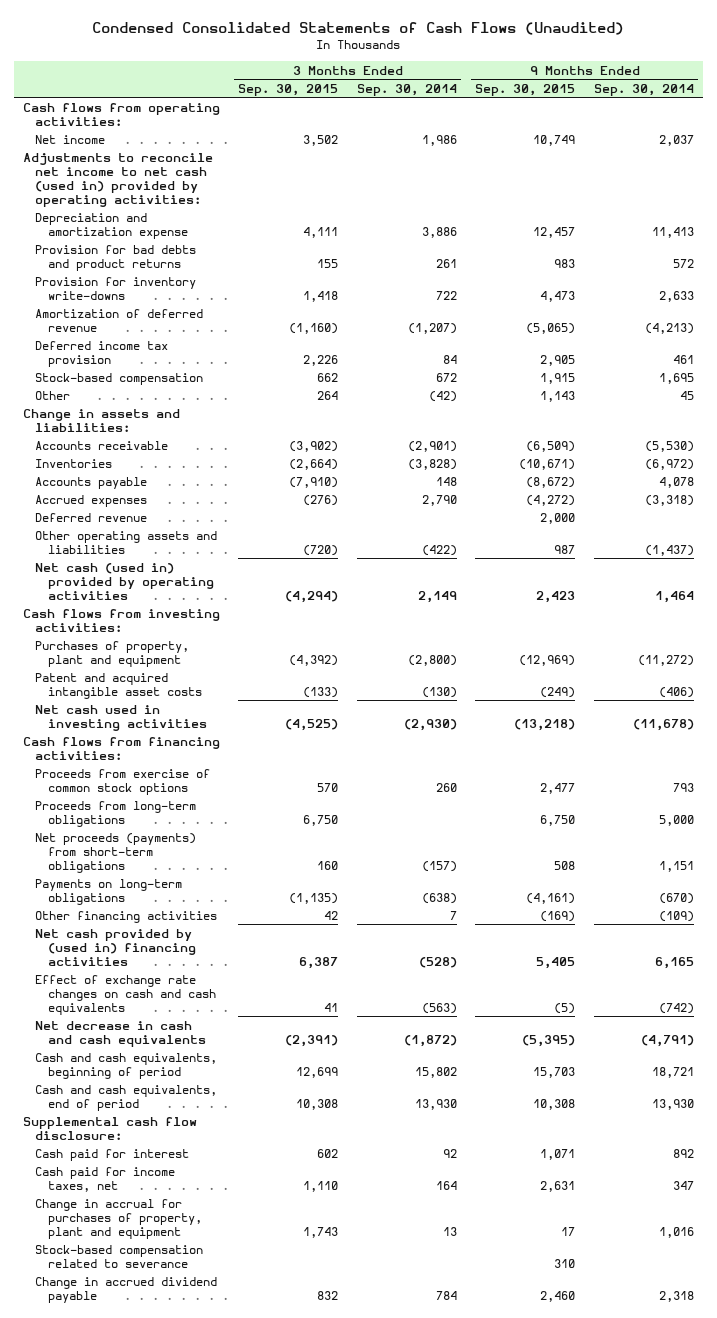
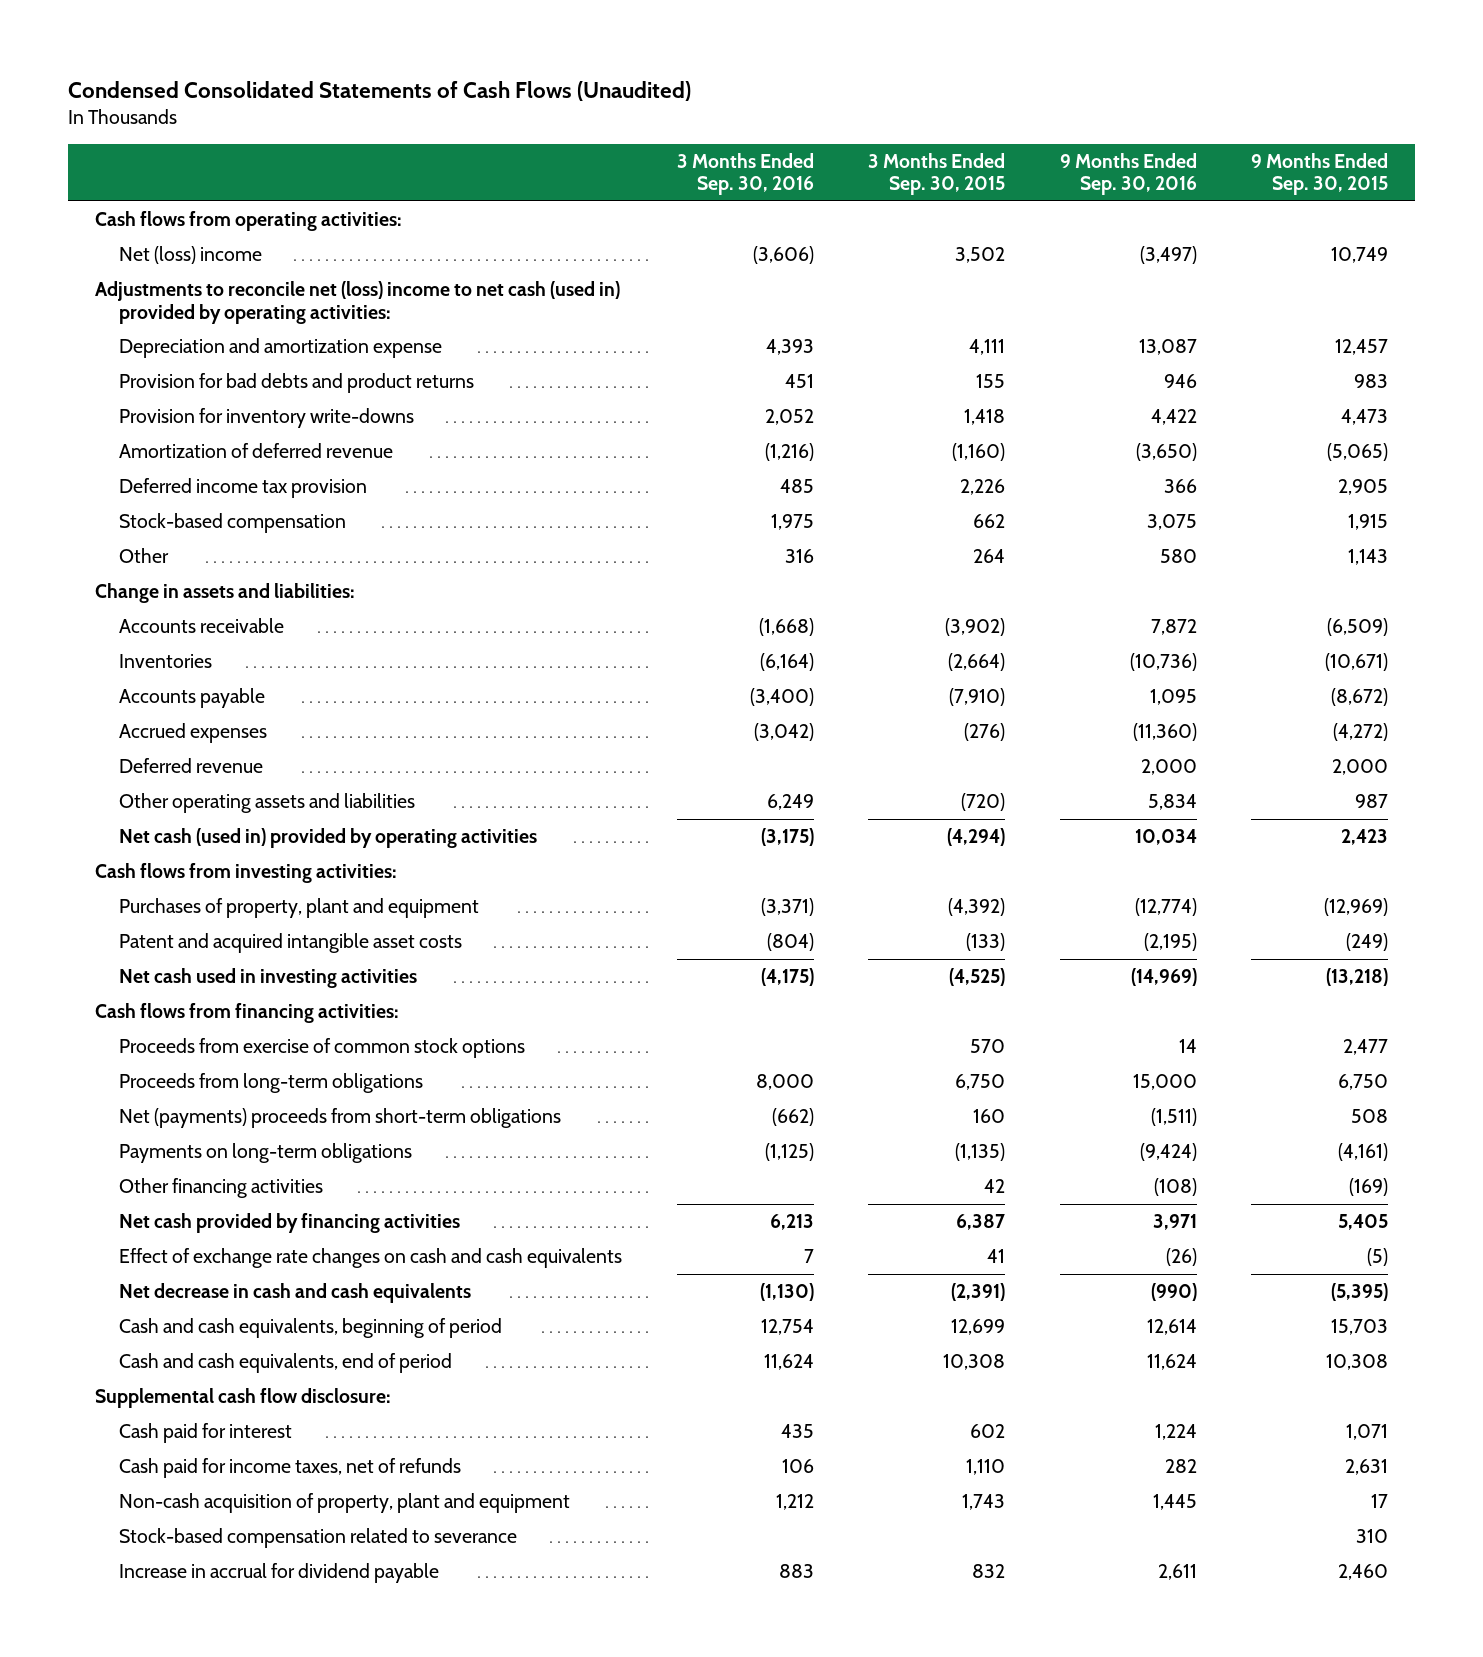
[356,83,457,96] Sep. 30, 2014 -> none
[593,83,694,96] Sep. 30, 2014 -> none
none -> [676,152,814,196] 3 Months Ended Sep. 30, 2016
none -> [1059,152,1197,196] 9 Months Ended Sep. 30, 2016
[35,134,106,144] Net income -> [119,246,263,265] Net (loss) income
[23,152,214,208] Adjustments to reconcile net income to net cash (used in) provided by operating activities: -> [94,281,620,324] Adjustments to reconcile net (loss) income to net cash (used in) provided by operating activities:
[35,832,197,873] Net proceeds (payments) from short-term obligations -> [119,1108,562,1129] Net (payments) proceeds from short-term obligations
[35,928,196,966] Net cash provided by (used in) financing activities -> [119,1213,461,1234] Net cash provided by financing activities
[35,1166,176,1192] Cash paid for income taxes, net -> [119,1458,462,1479] Cash paid for income taxes, net of refunds
[35,1198,202,1239] Change in accrual for purchases of property, plant and equipment -> [119,1493,571,1514] Non-cash acquisition of property, plant and equipment
[35,1276,218,1303] Change in accrued dividend payable -> [119,1563,440,1584] Increase in accrual for dividend payable

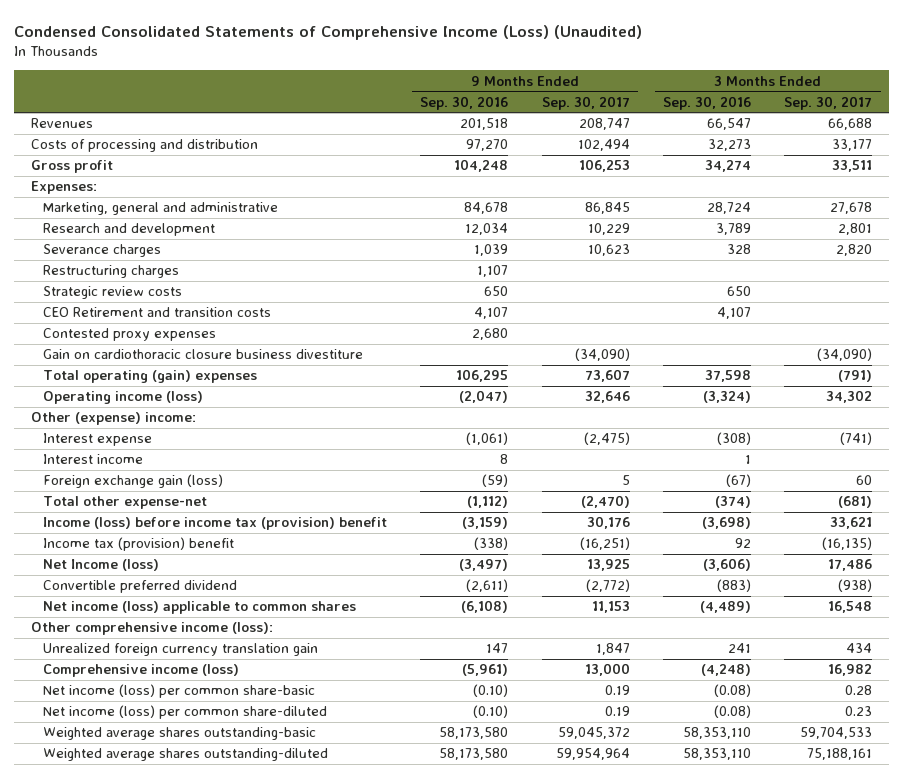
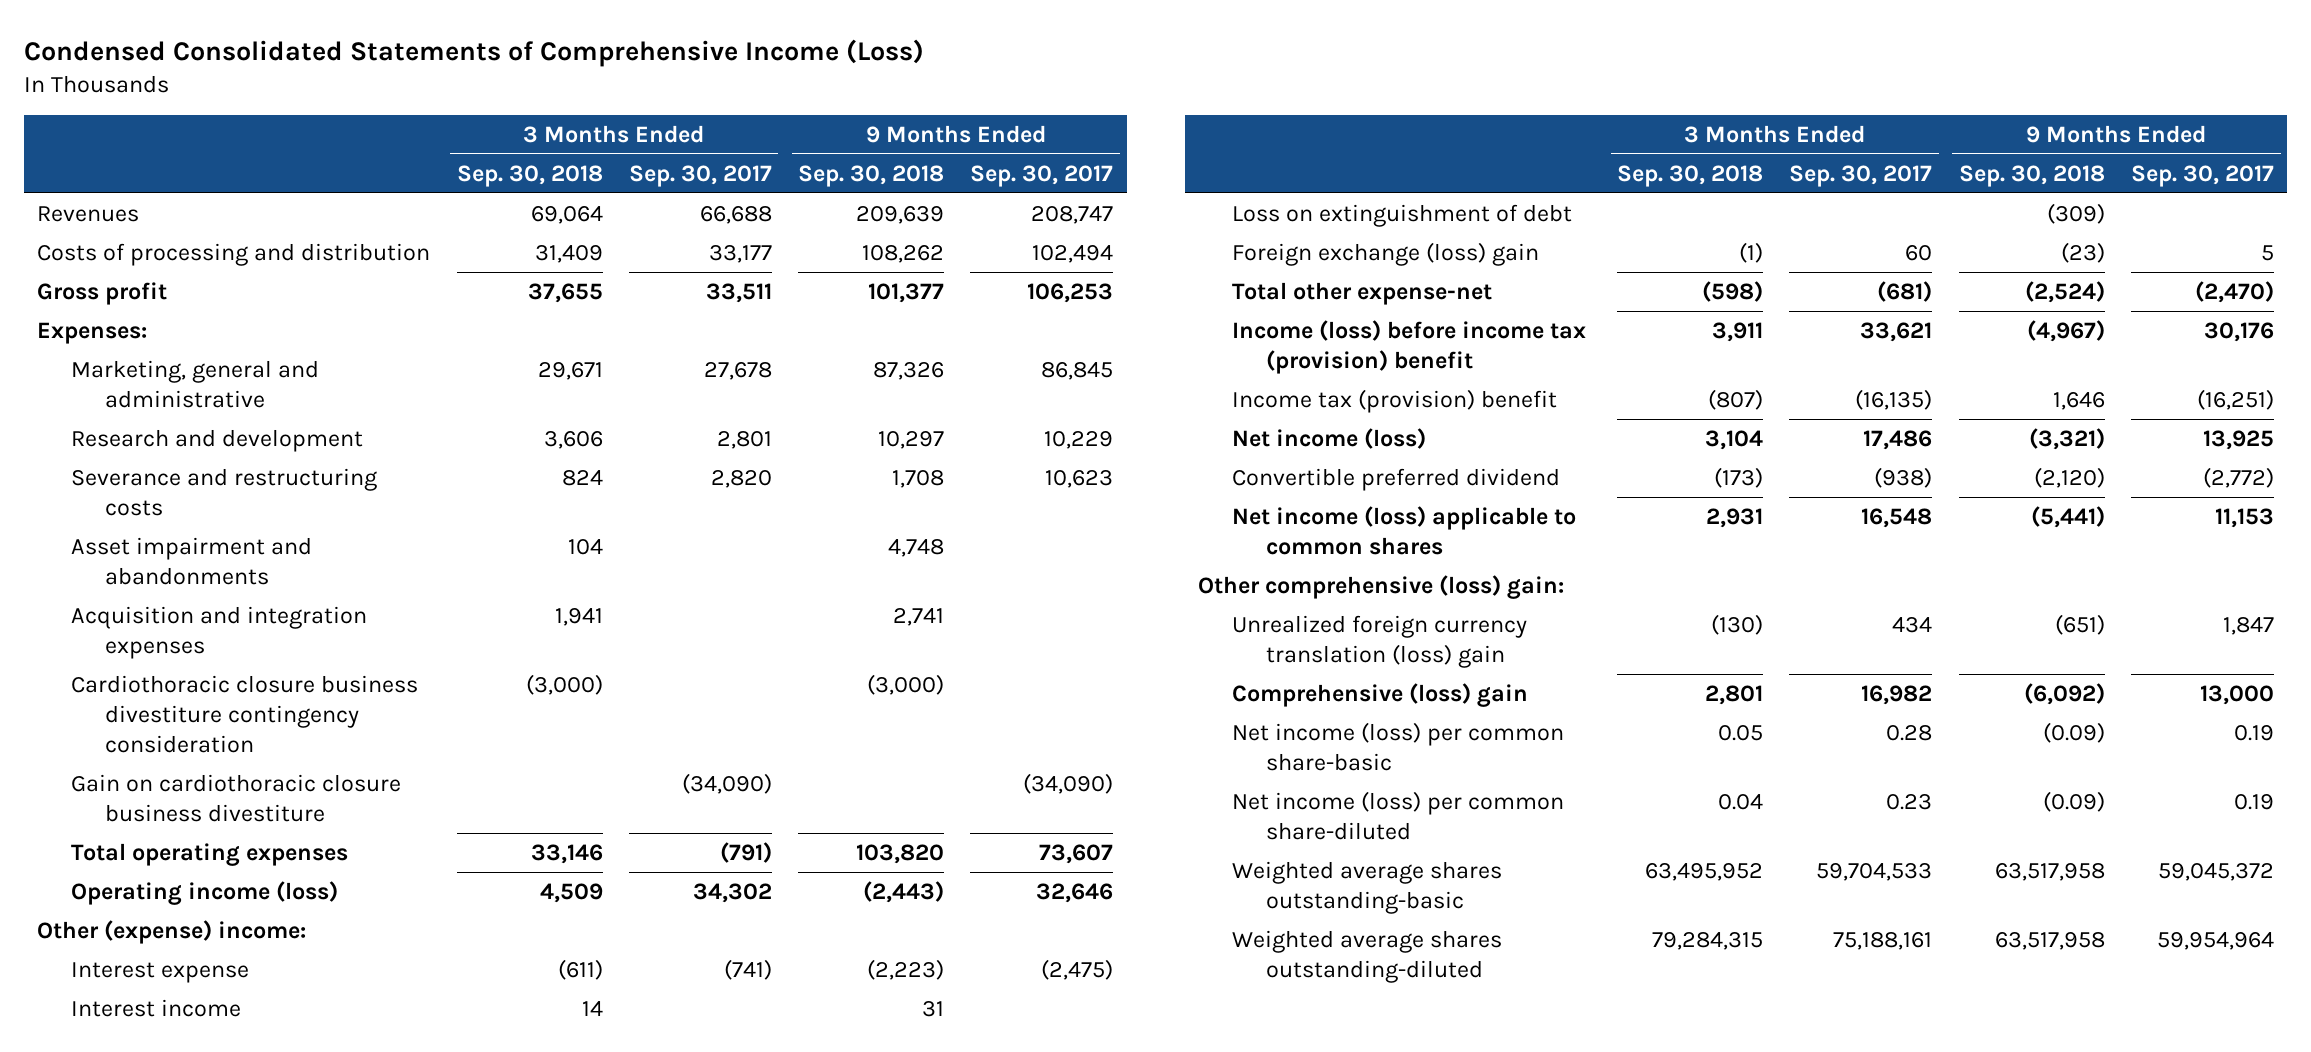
[14,24,643,40] Condensed Consolidated Statements of Comprehensive Income (Loss) (Unaudited) -> [24,39,925,68] Condensed Consolidated Statements of Comprehensive Income (Loss)
[420,95,509,110] Sep. 30, 2016 -> none
[663,95,752,110] Sep. 30, 2016 -> none
none -> [456,164,603,187] Sep. 30, 2018
none -> [798,164,945,187] Sep. 30, 2018
[42,265,179,279] Restructuring charges -> none
[42,286,182,300] Strategic review costs -> none
[42,307,271,318] CEO Retirement and transition costs -> none
[42,328,216,342] Contested proxy expenses -> none
[42,244,161,258] Severance charges -> [71,467,378,516] Severance and restructuring costs
none -> [71,536,313,585] Asset impairment and abandonments
none -> [71,605,368,659] Acquisition and integration expenses
none -> [71,674,419,753] Cardiothoracic closure business divestiture contingency consideration
[42,370,257,384] Total operating (gain) expenses -> [71,842,349,866] Total operating expenses
none -> [1231,203,1572,227] Loss on extinguishment of debt
[42,474,223,489] Foreign exchange gain (loss) -> [1231,241,1539,266] Foreign exchange (loss) gain
[42,559,159,572] Net Income (loss) -> [1231,427,1426,449] Net income (loss)
[31,622,274,636] Other comprehensive income (loss): -> [1197,574,1564,599] Other comprehensive (loss) gain:
[42,643,318,657] Unrealized foreign currency translation gain -> [1231,614,1527,668] Unrealized foreign currency translation (loss) gain
[42,664,239,678] Comprehensive income (loss) -> [1231,682,1528,707] Comprehensive (loss) gain

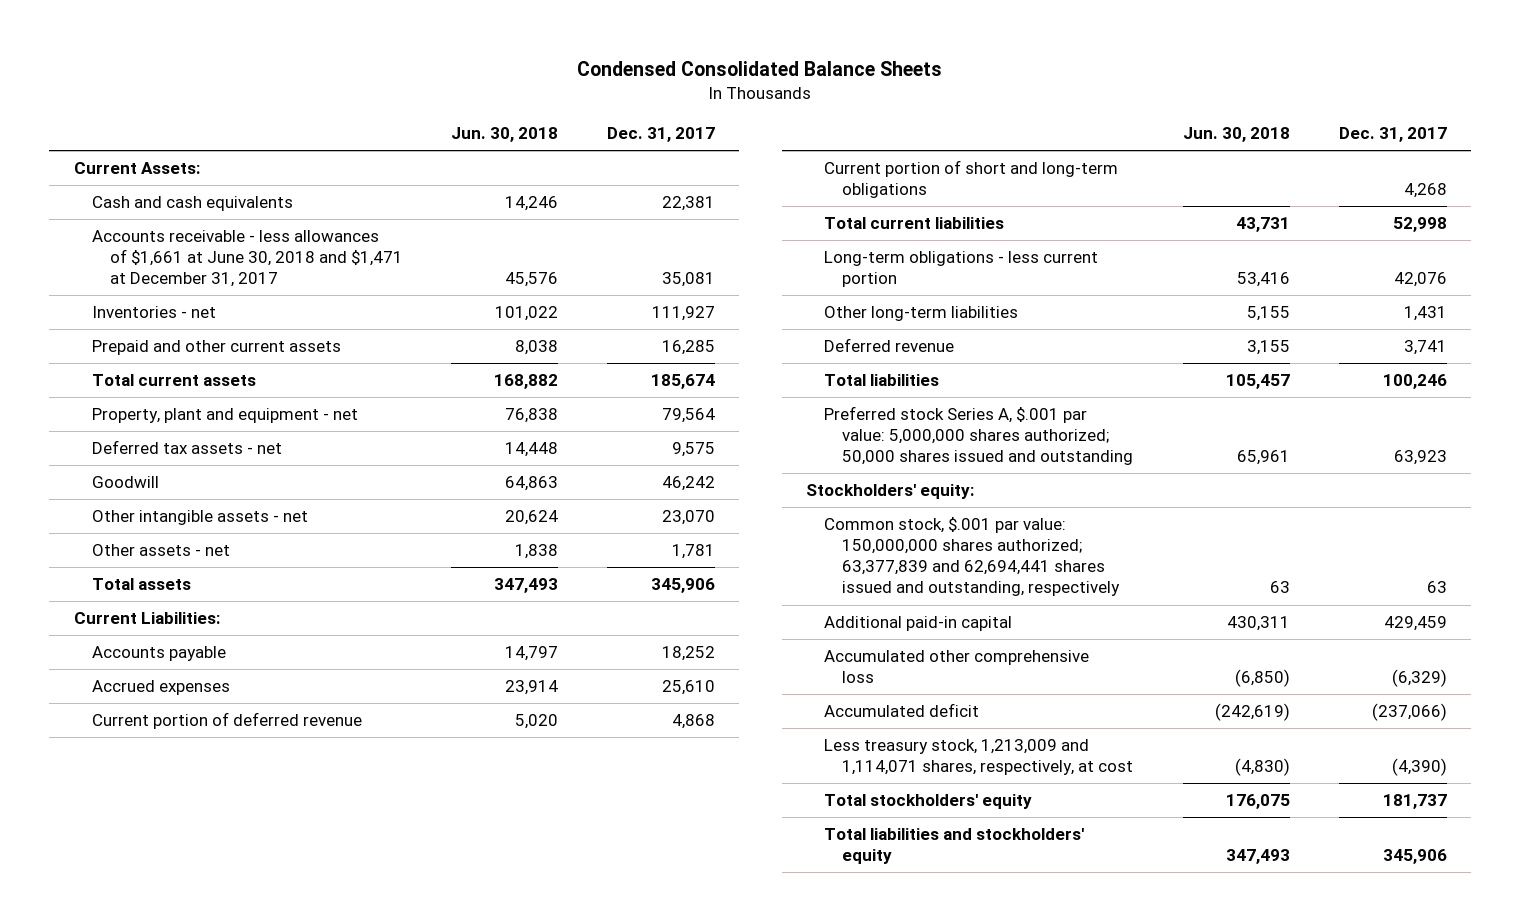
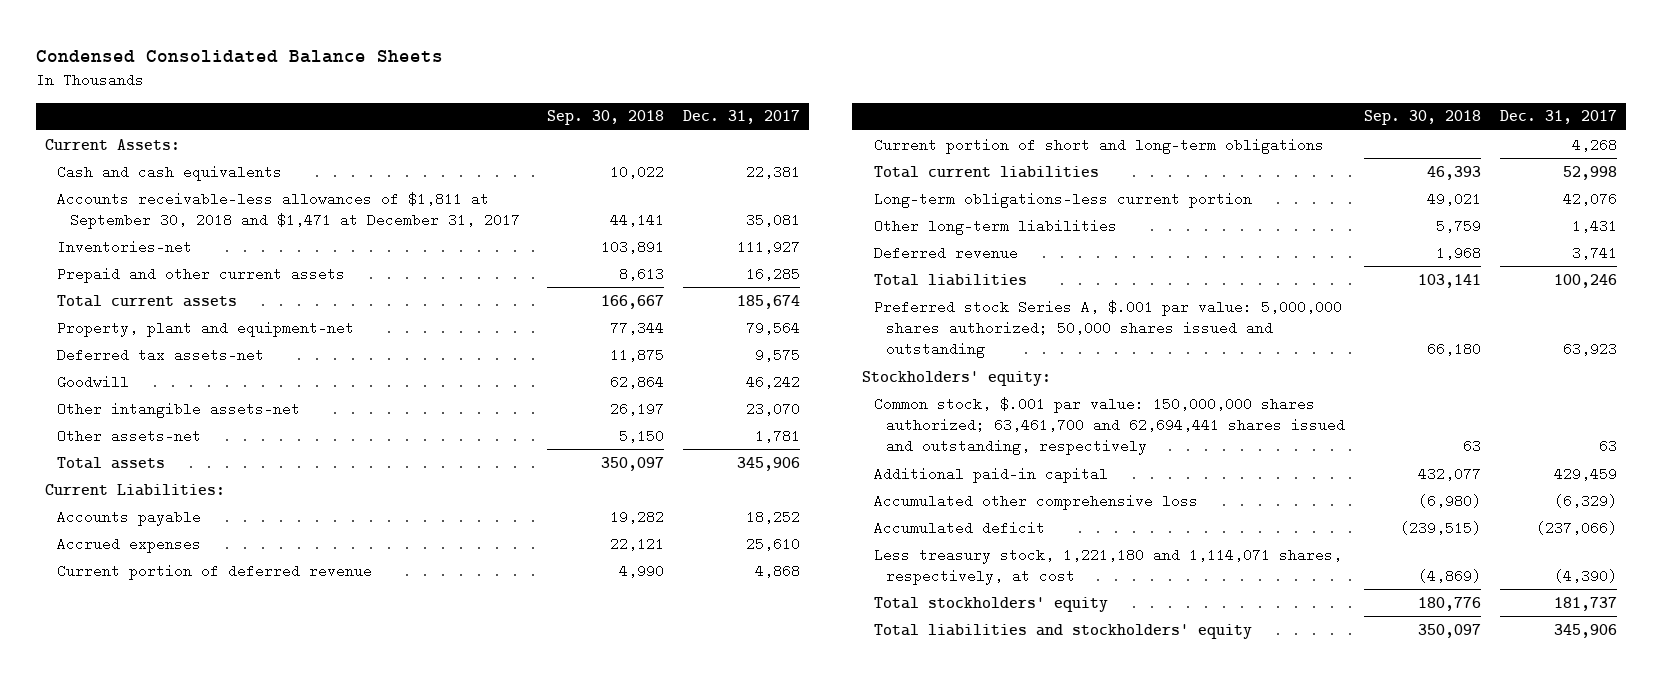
[451,127,559,143] Jun. 30, 2018 -> none
none -> [547,110,665,126] Sep. 30, 2018
[91,230,403,288] Accounts receivable - less allowances of $1,661 at June 30, 2018 and $1,471 at December 31, 2017 -> [57,191,520,229] Accounts receivable-less allowances of $1,811 at September 30, 2018 and $1,471 at December 31, 2017
[91,306,216,319] Inventories - net -> [57,239,193,254] Inventories-net
[91,408,358,424] Property, plant and equipment - net -> [57,320,355,337] Property, plant and equipment-net
[91,440,282,455] Deferred tax assets - net -> [57,347,265,362] Deferred tax assets-net
[91,510,308,526] Other intangible assets - net -> [57,401,301,418] Other intangible assets-net
[91,544,230,557] Other assets - net -> [57,428,202,443] Other assets-net
[823,251,1098,288] Long-term obligations - less current portion -> [874,191,1253,208] Long-term obligations-less current portion
[823,517,1120,597] Common stock, $.001 par value: 150,000,000 shares authorized; 63,377,839 and 62,694,441 shares issued and outstanding, respectively -> [874,396,1346,456] Common stock, $.001 par value: 150,000,000 shares authorized; 63,461,700 and 62,694,441 shares issued and outstanding, respectively
[823,739,1133,776] Less treasury stock, 1,213,009 and 1,114,071 shares, respectively, at cost -> [874,547,1343,585] Less treasury stock, 1,221,180 and 1,114,071 shares, respectively, at cost

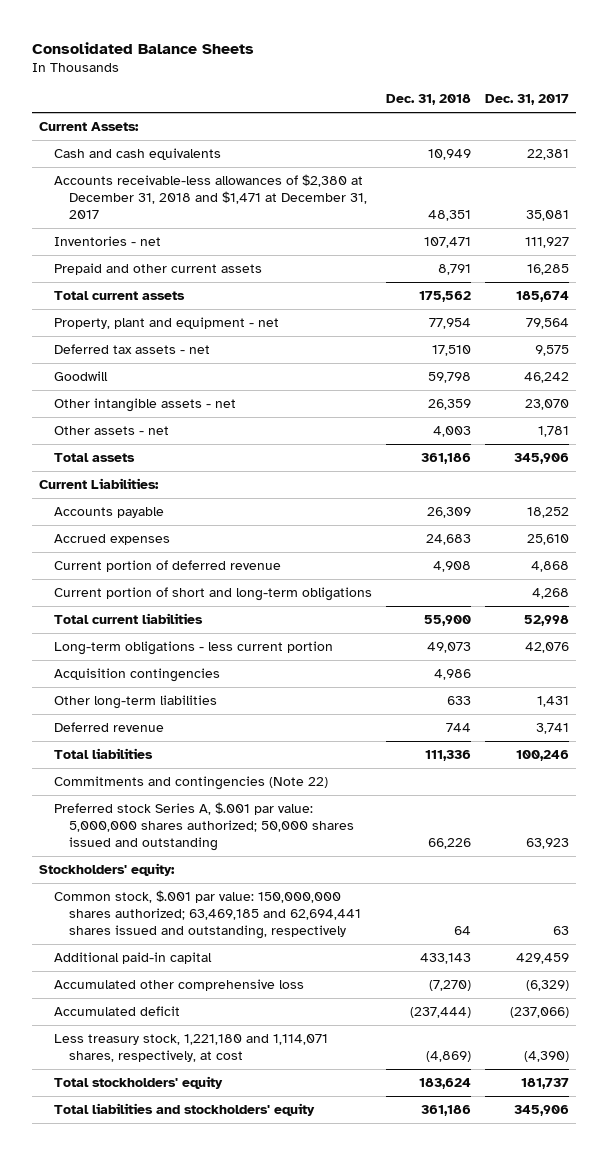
[35,50,443,64] Condensed Consolidated Balance Sheets -> [32,41,255,54] Consolidated Balance Sheets
[547,110,665,126] Sep. 30, 2018 -> none
none -> [386,94,472,106] Dec. 31, 2018
[57,191,520,229] Accounts receivable-less allowances of $1,811 at September 30, 2018 and $1,471 at December 31, 2017 -> [54,173,368,220] Accounts receivable-less allowances of $2,380 at December 31, 2018 and $1,471 at December 31, 2017
[57,239,193,254] Inventories-net -> [54,235,162,246] Inventories - net
[57,320,355,337] Property, plant and equipment-net -> [54,316,280,329] Property, plant and equipment - net
[57,347,265,362] Deferred tax assets-net -> [54,343,211,354] Deferred tax assets - net
[57,401,301,418] Other intangible assets-net -> [54,397,237,412] Other intangible assets - net
[57,428,202,443] Other assets-net -> [54,425,170,435] Other assets - net
[874,191,1253,208] Long-term obligations-less current portion -> [54,640,334,655] Long-term obligations - less current portion
none -> [54,667,221,682] Acquisition contingencies
none -> [54,775,329,790] Commitments and contingencies (Note 22)
[874,396,1346,456] Common stock, $.001 par value: 150,000,000 shares authorized; 63,461,700 and 62,694,441 shares issued and outstanding, respectively -> [54,889,362,940] Common stock, $.001 par value: 150,000,000 shares authorized; 63,469,185 and 62,694,441 shares issued and outstanding, respectively

